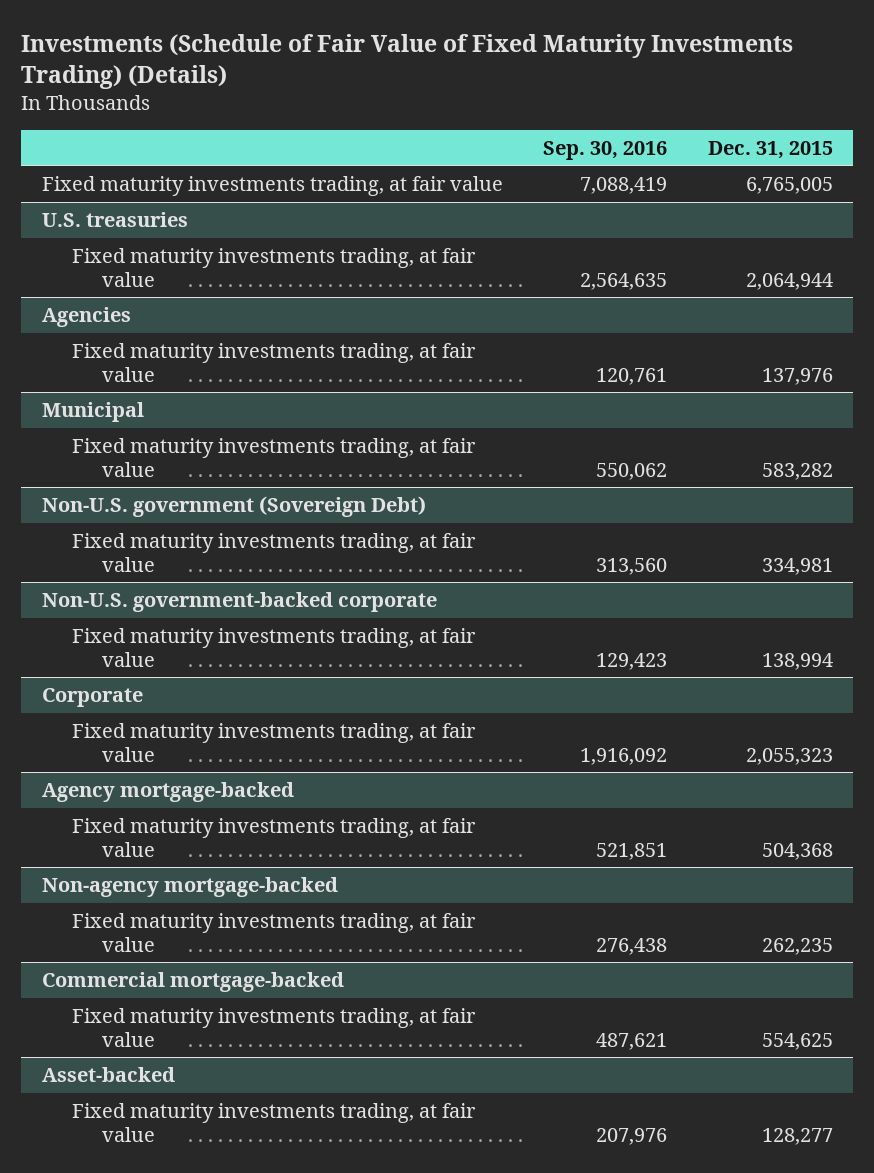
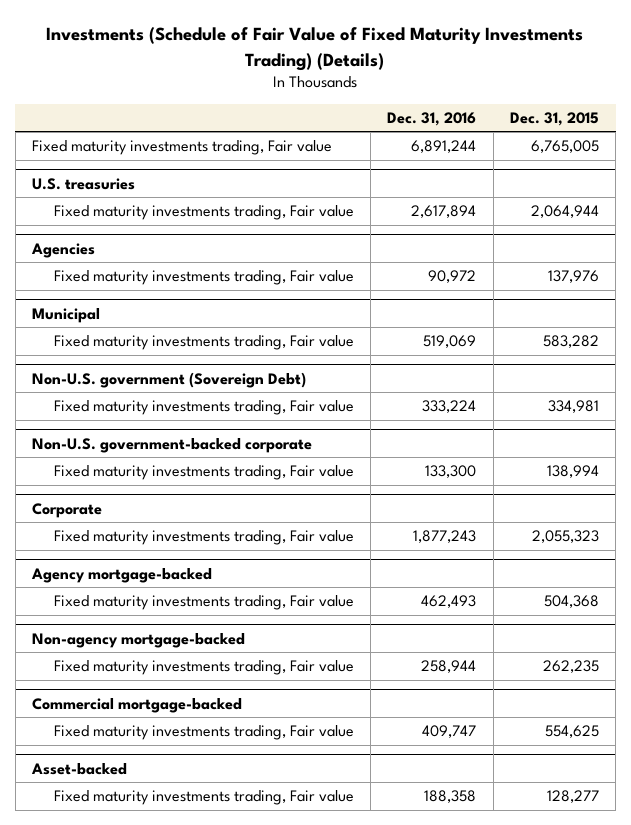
[543,140,668,160] Sep. 30, 2016 -> none
none -> [387,111,477,126] Dec. 31, 2016
[41,175,503,196] Fixed maturity investments trading, at fair value -> [31,140,332,156] Fixed maturity investments trading, Fair value
[71,247,476,287] Fixed maturity investments trading, at fair value -> [53,205,354,221] Fixed maturity investments trading, Fair value
[71,342,476,382] Fixed maturity investments trading, at fair value -> [53,270,354,286] Fixed maturity investments trading, Fair value
[71,437,476,477] Fixed maturity investments trading, at fair value -> [53,335,354,351] Fixed maturity investments trading, Fair value
[71,532,476,572] Fixed maturity investments trading, at fair value -> [53,400,354,416] Fixed maturity investments trading, Fair value
[71,627,476,667] Fixed maturity investments trading, at fair value -> [53,465,354,481] Fixed maturity investments trading, Fair value
[71,722,476,762] Fixed maturity investments trading, at fair value -> [53,530,354,546] Fixed maturity investments trading, Fair value
[71,817,476,857] Fixed maturity investments trading, at fair value -> [53,595,354,611] Fixed maturity investments trading, Fair value
[71,912,476,952] Fixed maturity investments trading, at fair value -> [53,660,354,676] Fixed maturity investments trading, Fair value
[71,1007,476,1047] Fixed maturity investments trading, at fair value -> [53,725,354,741] Fixed maturity investments trading, Fair value
[71,1102,476,1142] Fixed maturity investments trading, at fair value -> [53,790,354,806] Fixed maturity investments trading, Fair value

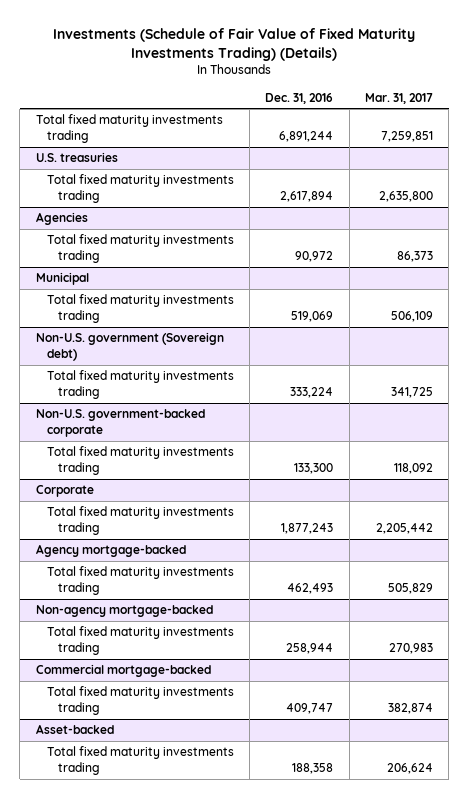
[509,111,599,126] Dec. 31, 2015 -> none
none -> [364,92,433,104] Mar. 31, 2017
[31,140,332,156] Fixed maturity investments trading, Fair value -> [35,114,223,144] Total fixed maturity investments trading
[53,205,354,221] Fixed maturity investments trading, Fair value -> [46,174,234,204] Total fixed maturity investments trading
[53,270,354,286] Fixed maturity investments trading, Fair value -> [46,234,234,264] Total fixed maturity investments trading
[53,335,354,351] Fixed maturity investments trading, Fair value -> [46,294,234,324] Total fixed maturity investments trading
[31,371,306,388] Non-U.S. government (Sovereign Debt) -> [35,332,224,362] Non-U.S. government (Sovereign debt)
[53,400,354,416] Fixed maturity investments trading, Fair value -> [46,370,234,400] Total fixed maturity investments trading
[53,465,354,481] Fixed maturity investments trading, Fair value -> [46,446,234,476] Total fixed maturity investments trading
[53,530,354,546] Fixed maturity investments trading, Fair value -> [46,506,234,536] Total fixed maturity investments trading
[53,595,354,611] Fixed maturity investments trading, Fair value -> [46,566,234,596] Total fixed maturity investments trading
[53,660,354,676] Fixed maturity investments trading, Fair value -> [46,626,234,656] Total fixed maturity investments trading
[53,725,354,741] Fixed maturity investments trading, Fair value -> [46,686,234,716] Total fixed maturity investments trading
[53,790,354,806] Fixed maturity investments trading, Fair value -> [46,746,234,776] Total fixed maturity investments trading

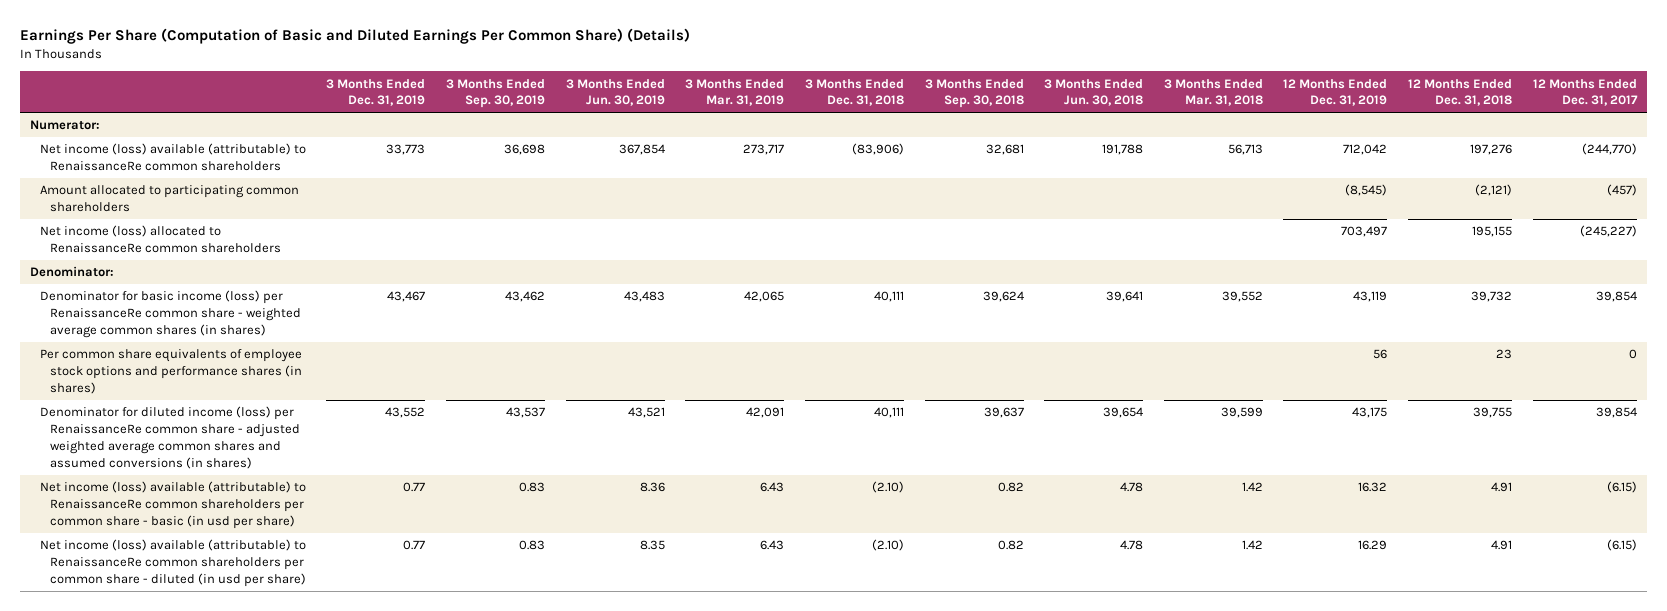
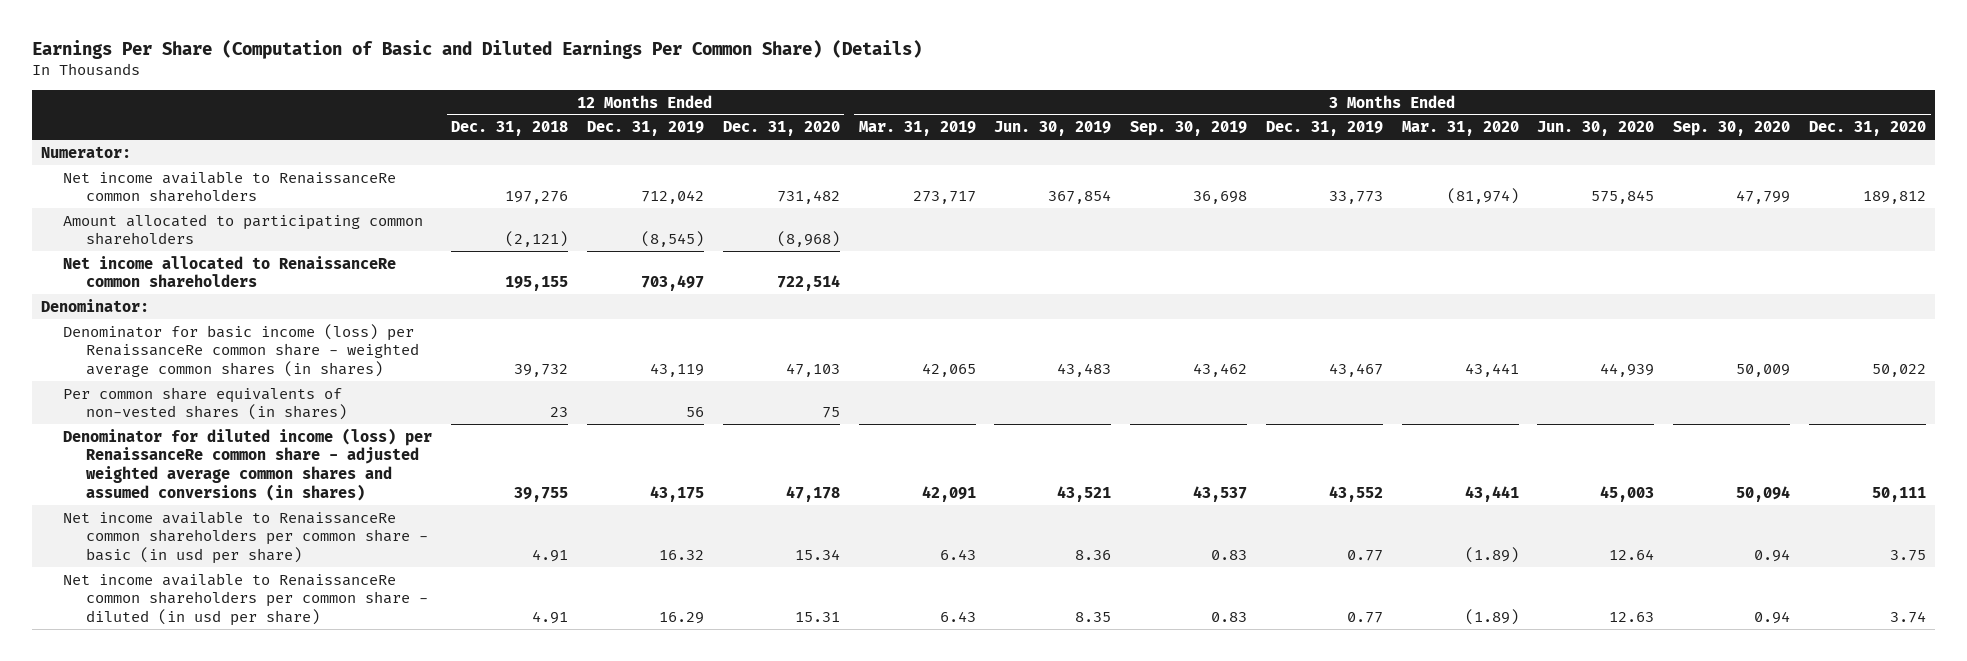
[804,78,904,107] 3 Months Ended Dec. 31, 2018 -> none
[924,78,1024,109] 3 Months Ended Sep. 30, 2018 -> none
[1044,78,1144,107] 3 Months Ended Jun. 30, 2018 -> none
[1163,78,1263,107] 3 Months Ended Mar. 31, 2018 -> none
[1532,78,1638,107] 12 Months Ended Dec. 31, 2017 -> none
none -> [722,121,840,137] Dec. 31, 2020
none -> [1401,121,1519,137] Mar. 31, 2020
none -> [1537,121,1655,137] Jun. 30, 2020
none -> [1673,121,1791,137] Sep. 30, 2020
none -> [1808,121,1926,137] Dec. 31, 2020
[39,143,306,172] Net income (loss) available (attributable) to RenaissanceRe common shareholders -> [63,170,397,203] Net income available to RenaissanceRe common shareholders
[39,225,281,254] Net income (loss) allocated to RenaissanceRe common shareholders -> [63,255,397,288] Net income allocated to RenaissanceRe common shareholders
[39,349,302,394] Per common share equivalents of employee stock options and performance shares (in shares) -> [63,386,347,421] Per common share equivalents of non-vested shares (in shares)
[39,481,306,529] Net income (loss) available (attributable) to RenaissanceRe common shareholders per common share - basic (in usd per share) -> [63,510,428,564] Net income available to RenaissanceRe common shareholders per common share - basic (in usd per share)
[39,539,306,587] Net income (loss) available (attributable) to RenaissanceRe common shareholders per common share - diluted (in usd per share) -> [63,572,428,626] Net income available to RenaissanceRe common shareholders per common share - diluted (in usd per share)

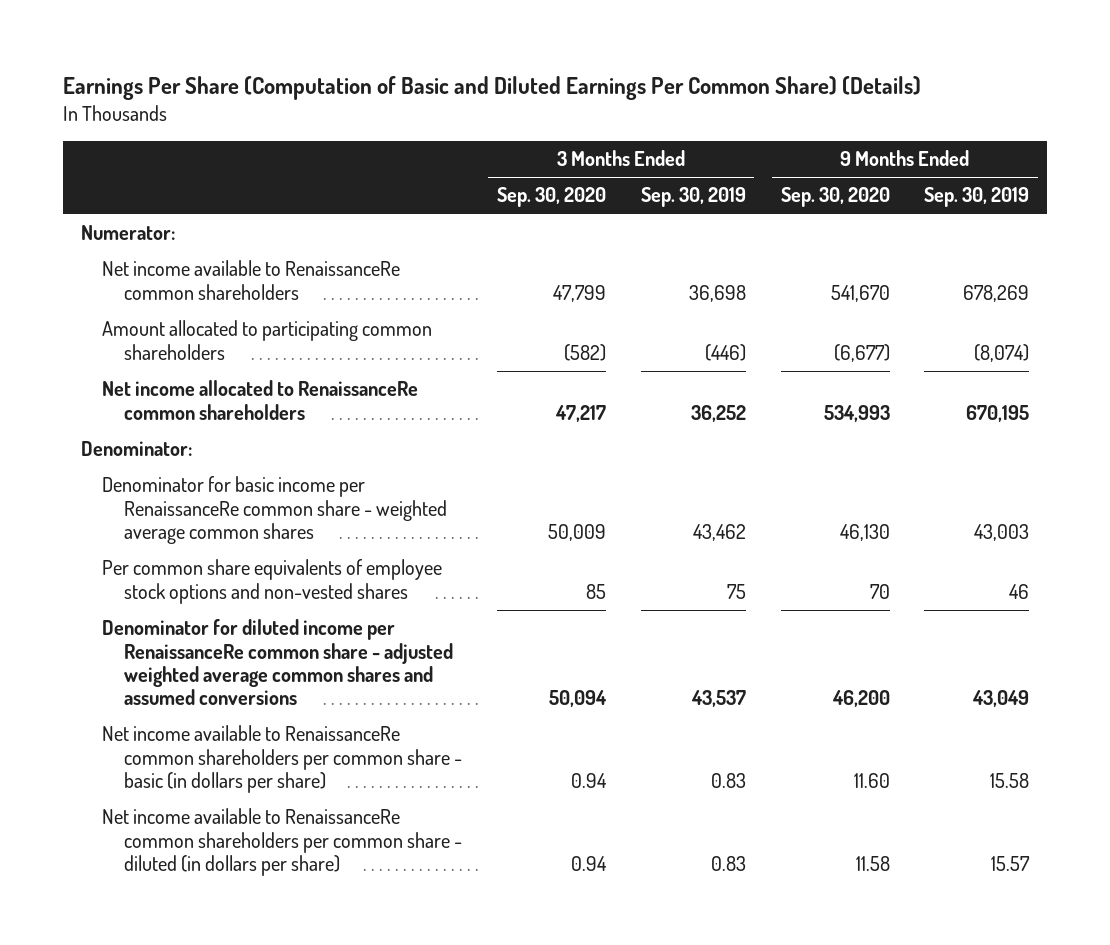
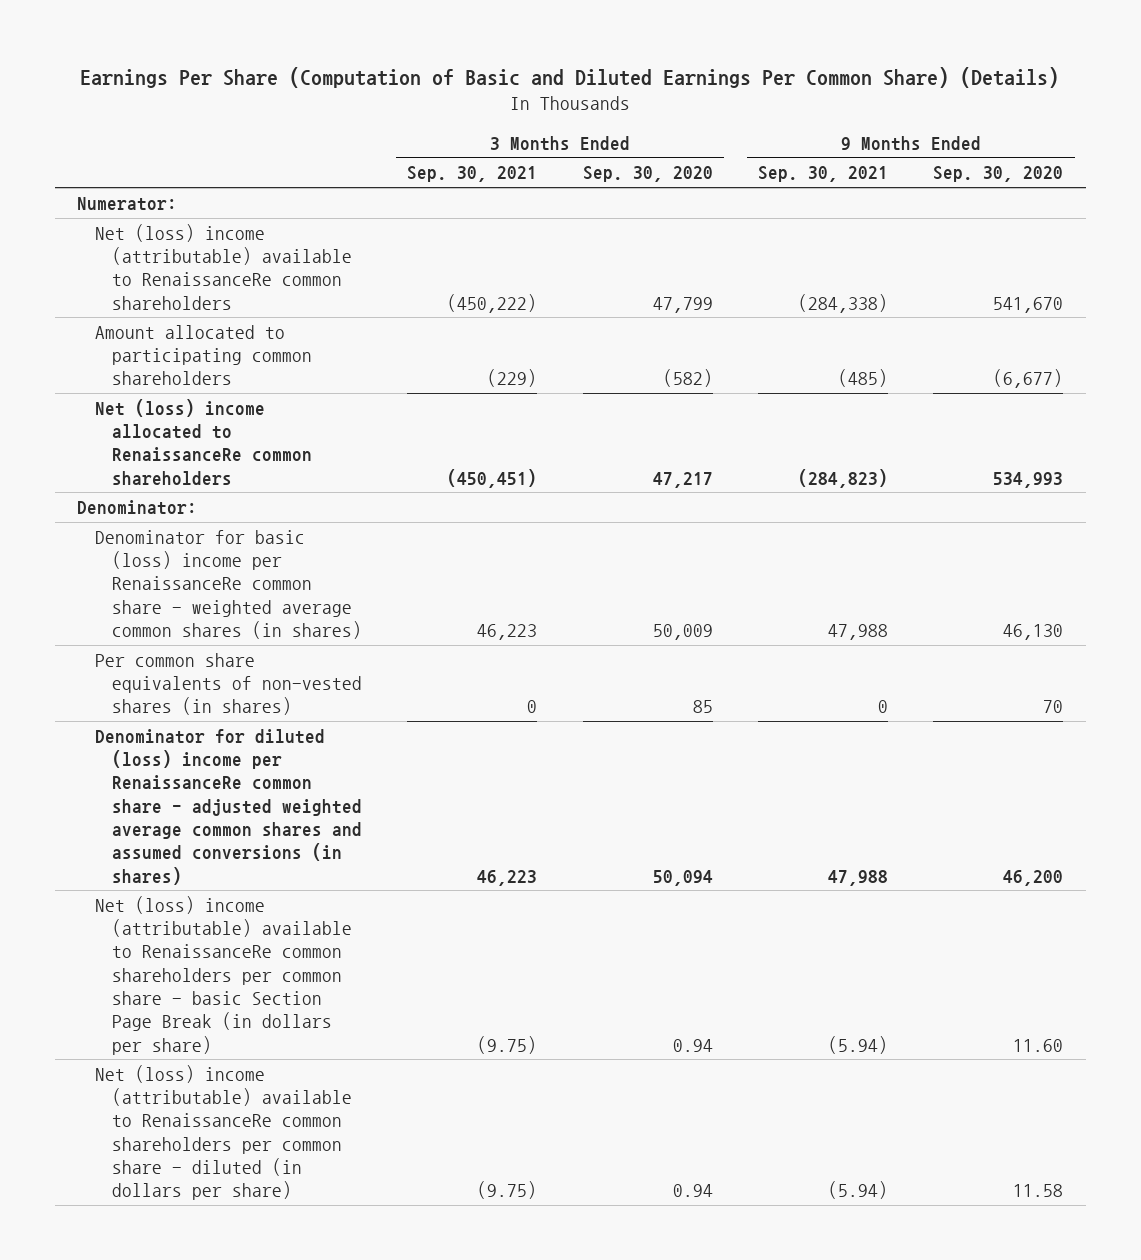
[640,187,746,208] Sep. 30, 2019 -> none
[924,187,1030,208] Sep. 30, 2019 -> none
none -> [407,166,538,183] Sep. 30, 2021
none -> [758,166,889,183] Sep. 30, 2021
[102,260,401,300] Net income available to RenaissanceRe common shareholders -> [94,223,353,310] Net (loss) income (attributable) available to RenaissanceRe common shareholders
[102,380,419,420] Net income allocated to RenaissanceRe common shareholders -> [94,398,313,485] Net (loss) income allocated to RenaissanceRe common shareholders
[102,476,448,544] Denominator for basic income per RenaissanceRe common share - weighted average common shares -> [94,529,363,640] Denominator for basic (loss) income per RenaissanceRe common share - weighted average common shares (in shares)
[102,559,443,604] Per common share equivalents of employee stock options and non-vested shares -> [94,652,363,716] Per common share equivalents of non-vested shares (in shares)
[102,619,454,706] Denominator for diluted income per RenaissanceRe common share - adjusted weighted average common shares and assumed conversions -> [94,728,363,885] Denominator for diluted (loss) income per RenaissanceRe common share - adjusted weighted average common shares and assumed conversions (in shares)
[102,725,463,793] Net income available to RenaissanceRe common shareholders per common share - basic (in dollars per share) -> [94,895,353,1055] Net (loss) income (attributable) available to RenaissanceRe common shareholders per common share - basic Section Page Break (in dollars per share)
[102,808,463,876] Net income available to RenaissanceRe common shareholders per common share - diluted (in dollars per share) -> [94,1064,353,1201] Net (loss) income (attributable) available to RenaissanceRe common shareholders per common share - diluted (in dollars per share)

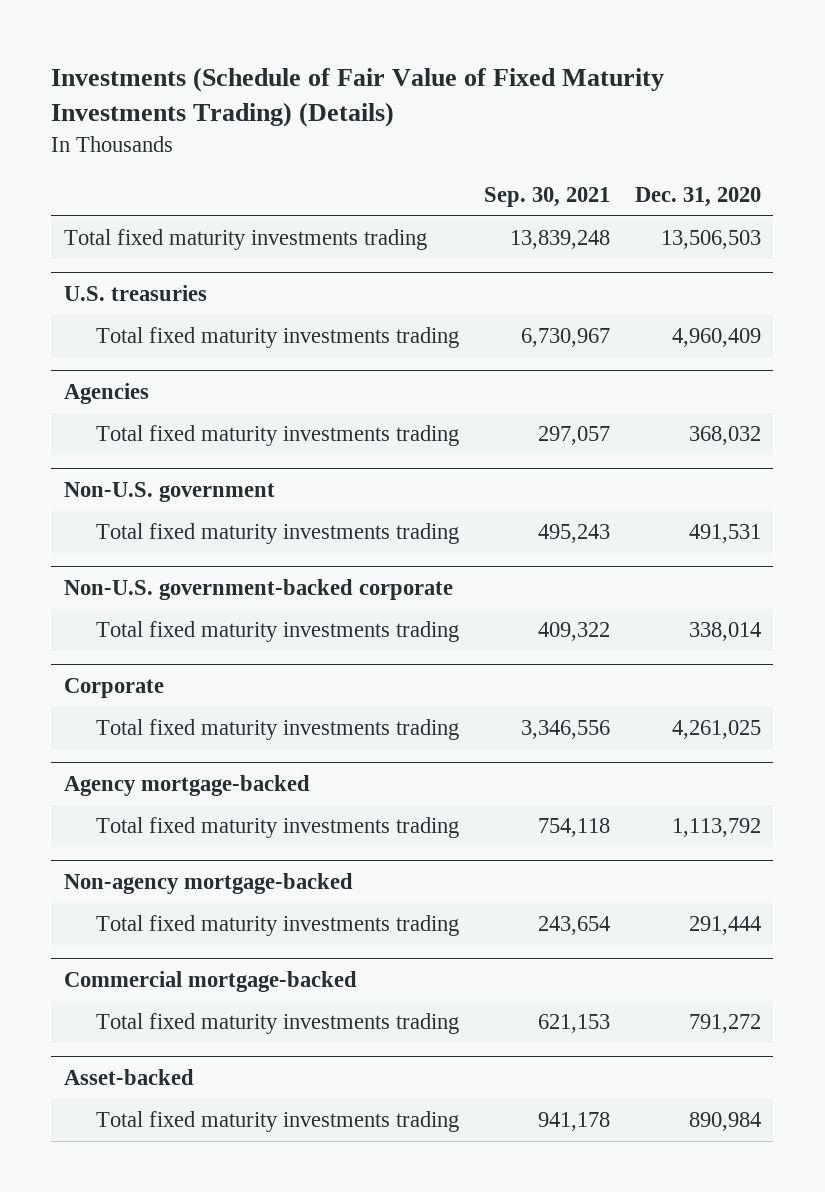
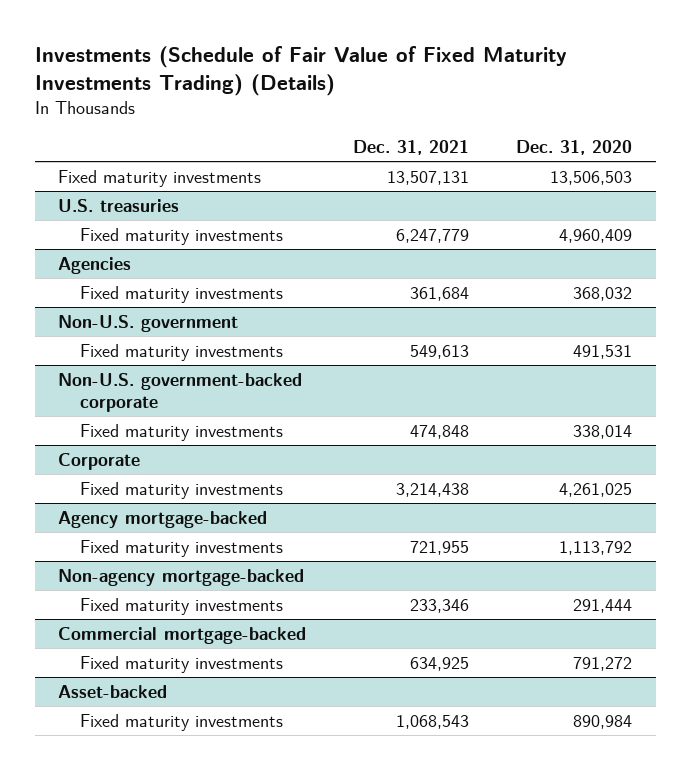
[483,187,610,208] Sep. 30, 2021 -> none
none -> [353,140,470,156] Dec. 31, 2021
[63,229,427,251] Total fixed maturity investments trading -> [58,169,262,187] Fixed maturity investments
[95,327,459,349] Total fixed maturity investments trading -> [79,227,283,245] Fixed maturity investments
[95,425,459,447] Total fixed maturity investments trading -> [79,285,283,303] Fixed maturity investments
[95,523,459,545] Total fixed maturity investments trading -> [79,343,283,361] Fixed maturity investments
[95,621,459,643] Total fixed maturity investments trading -> [79,423,283,441] Fixed maturity investments
[95,719,459,741] Total fixed maturity investments trading -> [79,481,283,499] Fixed maturity investments
[95,817,459,839] Total fixed maturity investments trading -> [79,539,283,557] Fixed maturity investments
[95,915,459,937] Total fixed maturity investments trading -> [79,597,283,615] Fixed maturity investments
[95,1013,459,1035] Total fixed maturity investments trading -> [79,655,283,673] Fixed maturity investments
[95,1111,459,1133] Total fixed maturity investments trading -> [79,713,283,731] Fixed maturity investments

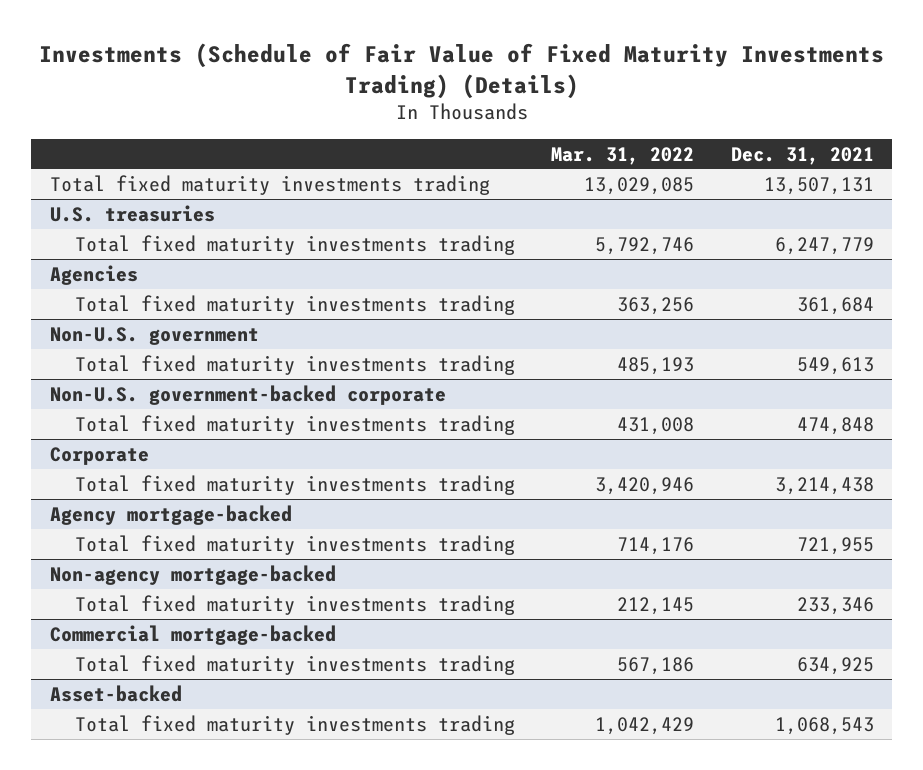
[516,140,633,156] Dec. 31, 2020 -> none
none -> [551,146,695,165] Mar. 31, 2022
[58,169,262,187] Fixed maturity investments -> [49,174,490,195] Total fixed maturity investments trading
[79,227,283,245] Fixed maturity investments -> [74,234,515,255] Total fixed maturity investments trading
[79,285,283,303] Fixed maturity investments -> [74,294,515,315] Total fixed maturity investments trading
[79,343,283,361] Fixed maturity investments -> [74,354,515,375] Total fixed maturity investments trading
[79,423,283,441] Fixed maturity investments -> [74,414,515,435] Total fixed maturity investments trading
[79,481,283,499] Fixed maturity investments -> [74,474,515,495] Total fixed maturity investments trading
[79,539,283,557] Fixed maturity investments -> [74,534,515,555] Total fixed maturity investments trading
[79,597,283,615] Fixed maturity investments -> [74,594,515,615] Total fixed maturity investments trading
[79,655,283,673] Fixed maturity investments -> [74,654,515,675] Total fixed maturity investments trading
[79,713,283,731] Fixed maturity investments -> [74,714,515,735] Total fixed maturity investments trading

